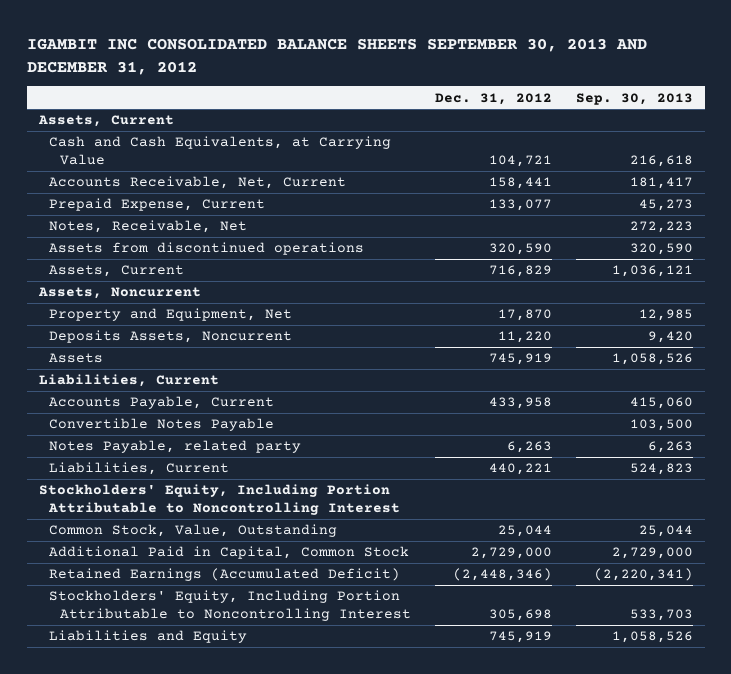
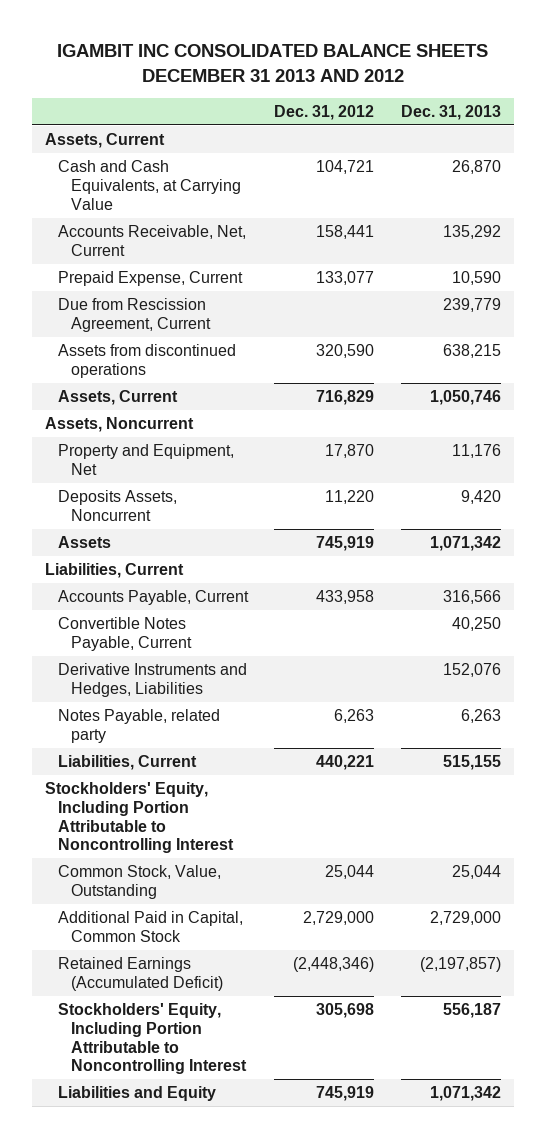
[26,38,647,75] IGAMBIT INC CONSOLIDATED BALANCE SHEETS SEPTEMBER 30, 2013 AND DECEMBER 31, 2012 -> [56,43,488,82] IGAMBIT INC CONSOLIDATED BALANCE SHEETS DECEMBER 31 2013 AND 2012
[575,92,693,105] Sep. 30, 2013 -> none
none -> [400,104,501,120] Dec. 31, 2013
[49,220,248,234] Notes, Receivable, Net -> none
none -> [58,298,212,332] Due from Rescission Agreement, Current
[49,418,275,432] Convertible Notes Payable -> [58,617,193,651] Convertible Notes Payable, Current
none -> [58,663,248,697] Derivative Instruments and Hedges, Liabilities

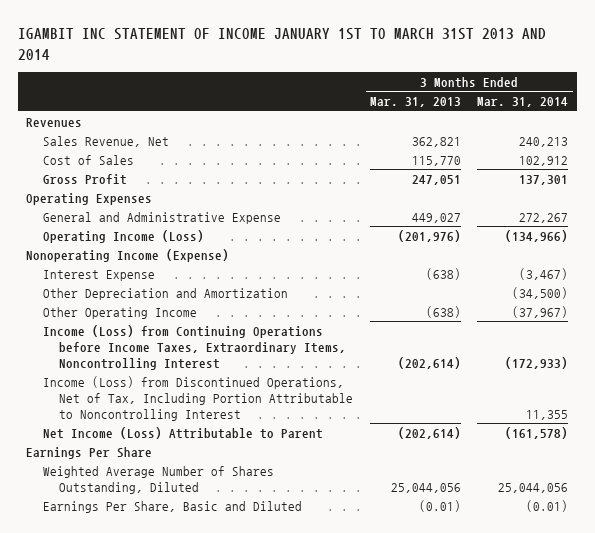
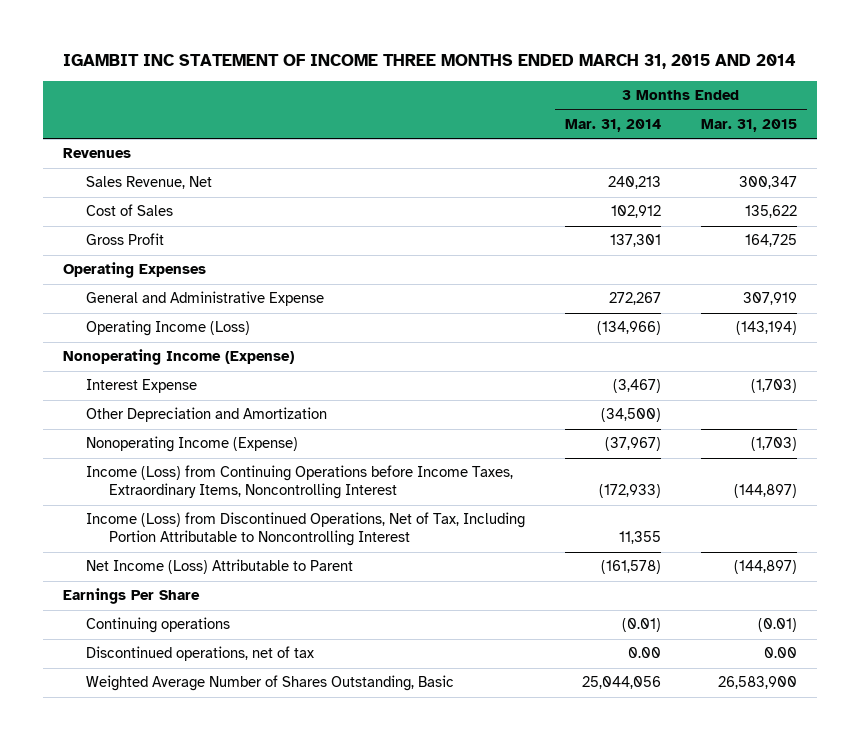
[17,28,546,60] IGAMBIT INC STATEMENT OF INCOME JANUARY 1ST TO MARCH 31ST 2013 AND 2014 -> [62,54,796,70] IGAMBIT INC STATEMENT OF INCOME THREE MONTHS ENDED MARCH 31, 2015 AND 2014
[369,97,461,108] Mar. 31, 2013 -> none
none -> [700,118,797,132] Mar. 31, 2015
[42,306,197,319] Other Operating Income -> [86,436,299,453] Nonoperating Income (Expense)
[42,500,302,513] Earnings Per Share, Basic and Diluted -> none
none -> [86,617,231,634] Continuing operations
none -> [86,646,315,662] Discontinued operations, net of tax
[42,465,274,494] Weighted Average Number of Shares Outstanding, Diluted -> [86,675,455,692] Weighted Average Number of Shares Outstanding, Basic

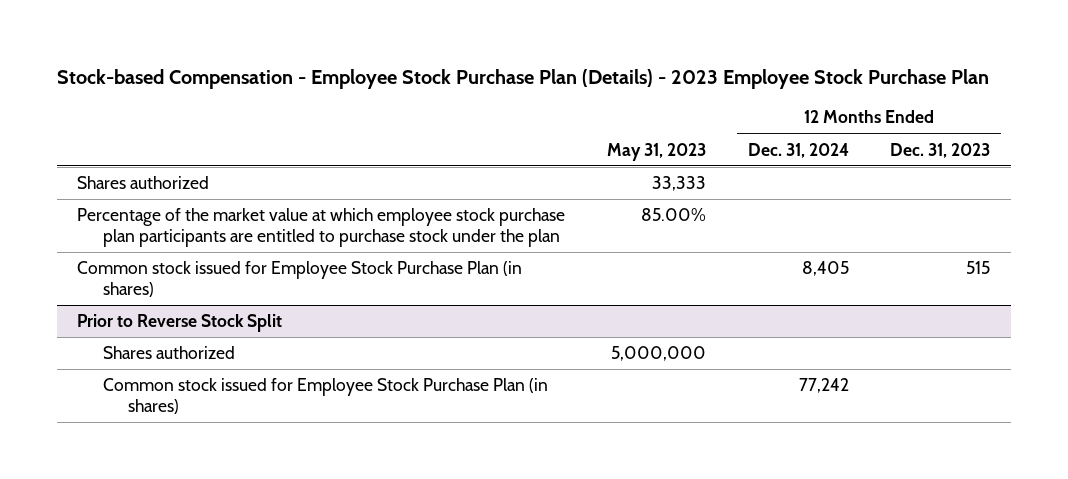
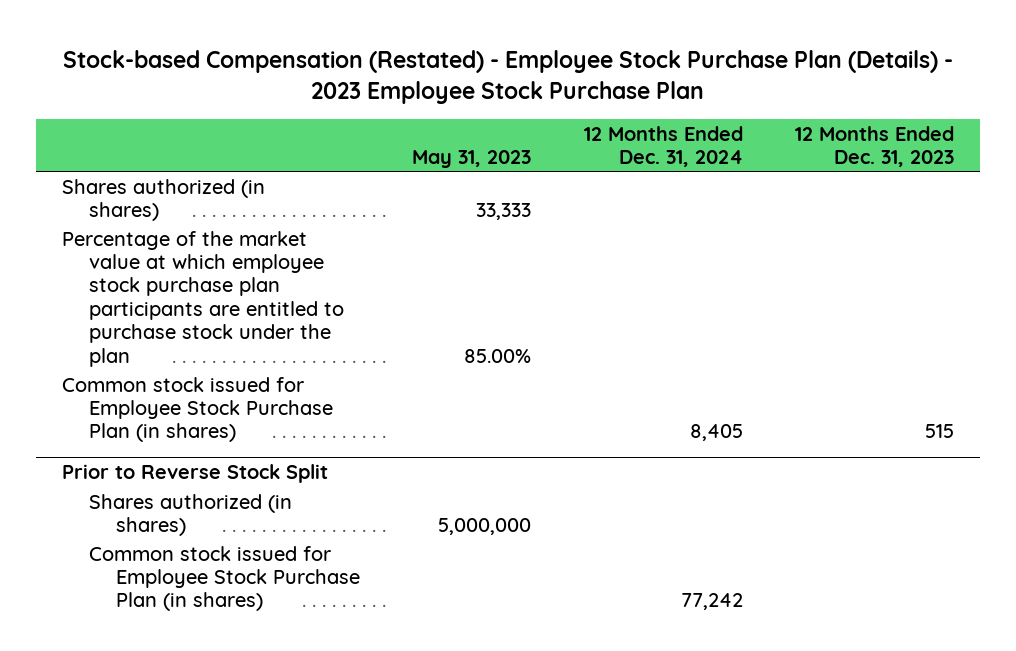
[56,68,989,89] Stock-based Compensation - Employee Stock Purchase Plan (Details) - 2023 Employee Stock Purchase Plan -> [63,49,954,104] Stock-based Compensation (Restated) - Employee Stock Purchase Plan (Details) - 2023 Employee Stock Purchase Plan
[77,176,210,190] Shares authorized -> [62,178,266,222] Shares authorized (in shares)
[102,346,235,360] Shares authorized -> [89,493,293,537] Shares authorized (in shares)

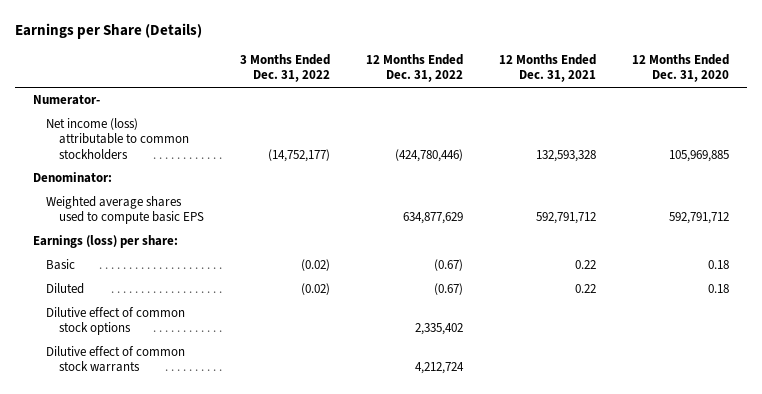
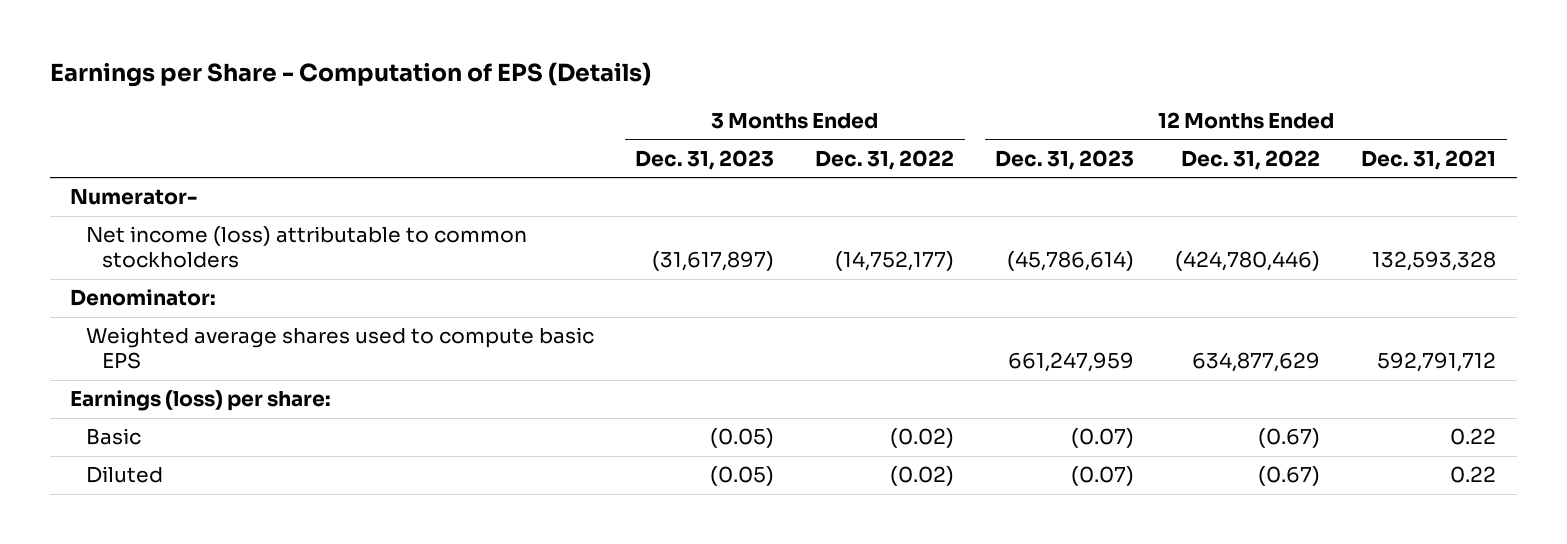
[14,23,202,40] Earnings per Share (Details) -> [49,62,651,88] Earnings per Share - Computation of EPS (Details)
[631,54,729,83] 12 Months Ended Dec. 31, 2020 -> none
none -> [635,149,775,170] Dec. 31, 2023
none -> [995,149,1135,170] Dec. 31, 2023
[45,307,185,336] Dilutive effect of common stock options -> none
[45,346,185,373] Dilutive effect of common stock warrants -> none

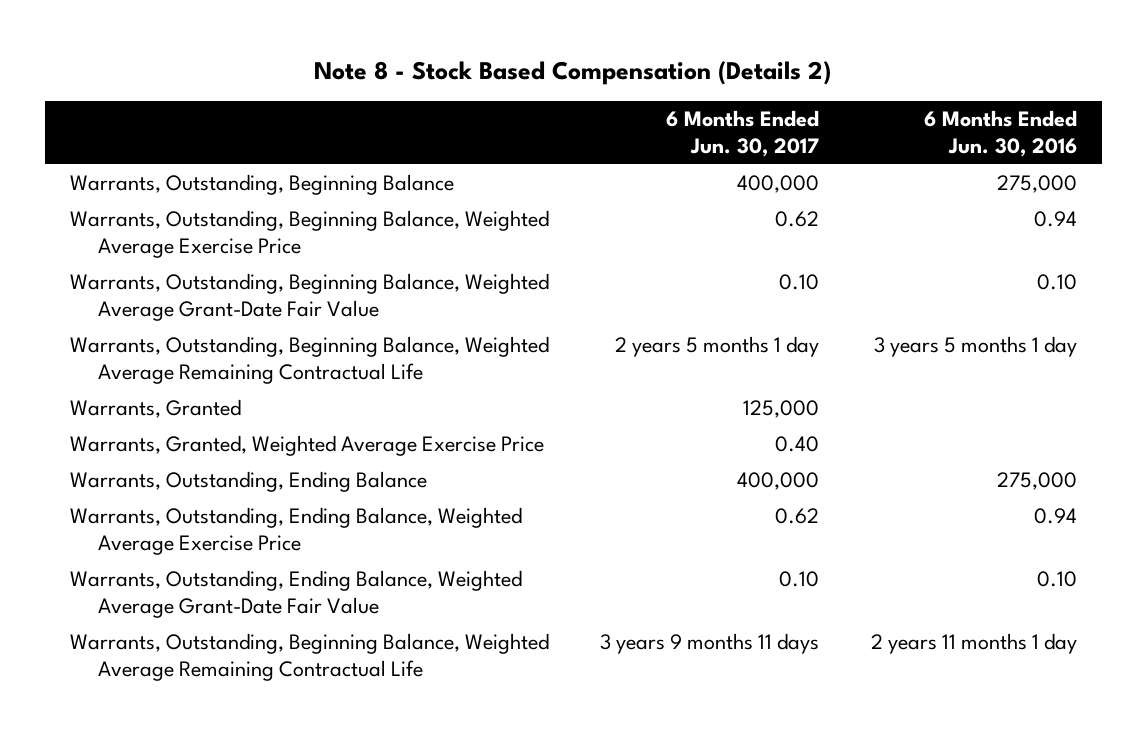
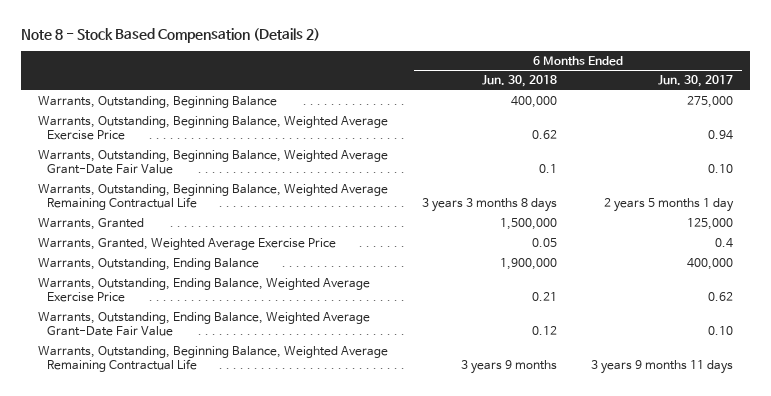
[923,110,1077,158] 6 Months Ended Jun. 30, 2016 -> none
none -> [482,75,558,88] Jun. 30, 2018
[737,175,820,194] 400,000 -> [687,96,734,109] 275,000
[775,211,820,228] 0.62 -> [708,130,734,141] 0.94
[775,436,820,453] 0.40 -> [715,238,734,249] 0.4

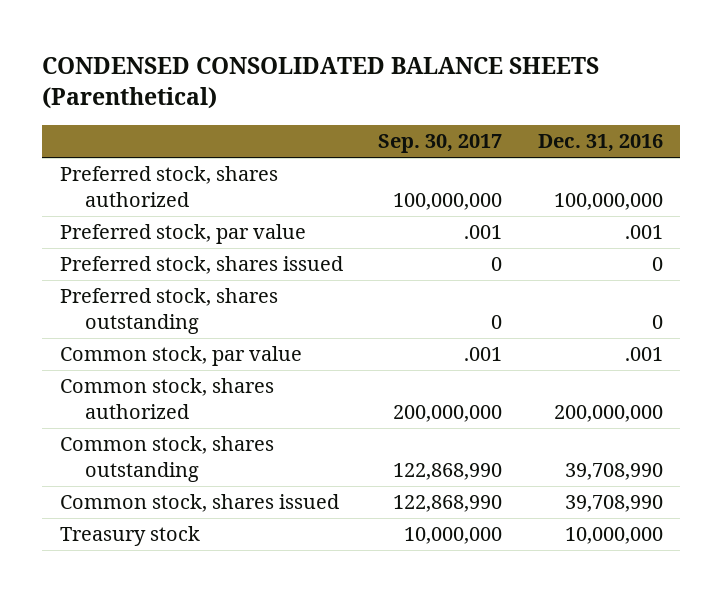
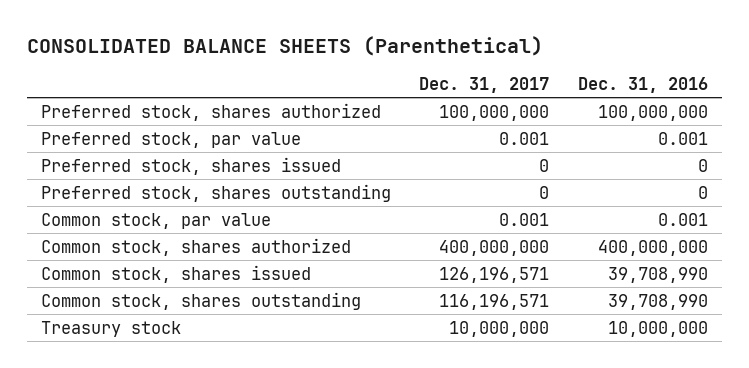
[42,56,600,109] CONDENSED CONSOLIDATED BALANCE SHEETS (Parenthetical) -> [26,36,543,57] CONSOLIDATED BALANCE SHEETS (Parenthetical)
[378,134,503,154] Sep. 30, 2017 -> none
none -> [419,77,550,94] Dec. 31, 2017
[624,225,663,240] .001 -> [657,131,708,145] 0.001
[624,347,663,362] .001 -> [657,212,708,226] 0.001
[553,405,663,423] 200,000,000 -> [597,239,708,256] 400,000,000
[60,436,275,483] Common stock, shares outstanding -> [41,291,362,310] Common stock, shares outstanding

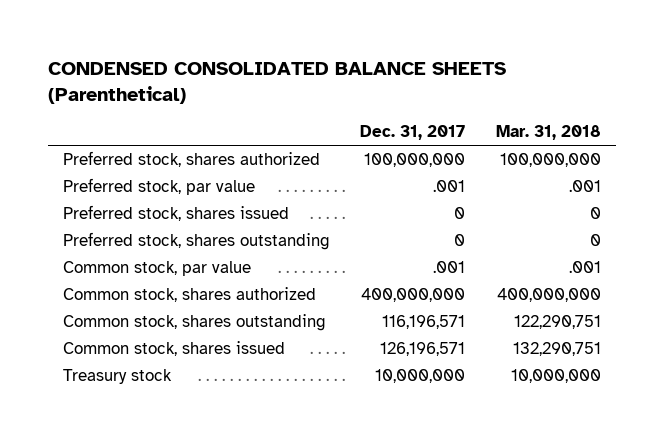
[26,36,543,57] CONSOLIDATED BALANCE SHEETS (Parenthetical) -> [48,61,507,104] CONDENSED CONSOLIDATED BALANCE SHEETS (Parenthetical)
[577,77,708,94] Dec. 31, 2016 -> none
none -> [495,125,601,141] Mar. 31, 2018
[499,131,550,145] 0.001 -> [433,180,466,193] .001
[499,212,550,226] 0.001 -> [433,261,466,274] .001
[41,264,312,283] Common stock, shares issued -> [63,341,286,357] Common stock, shares issued

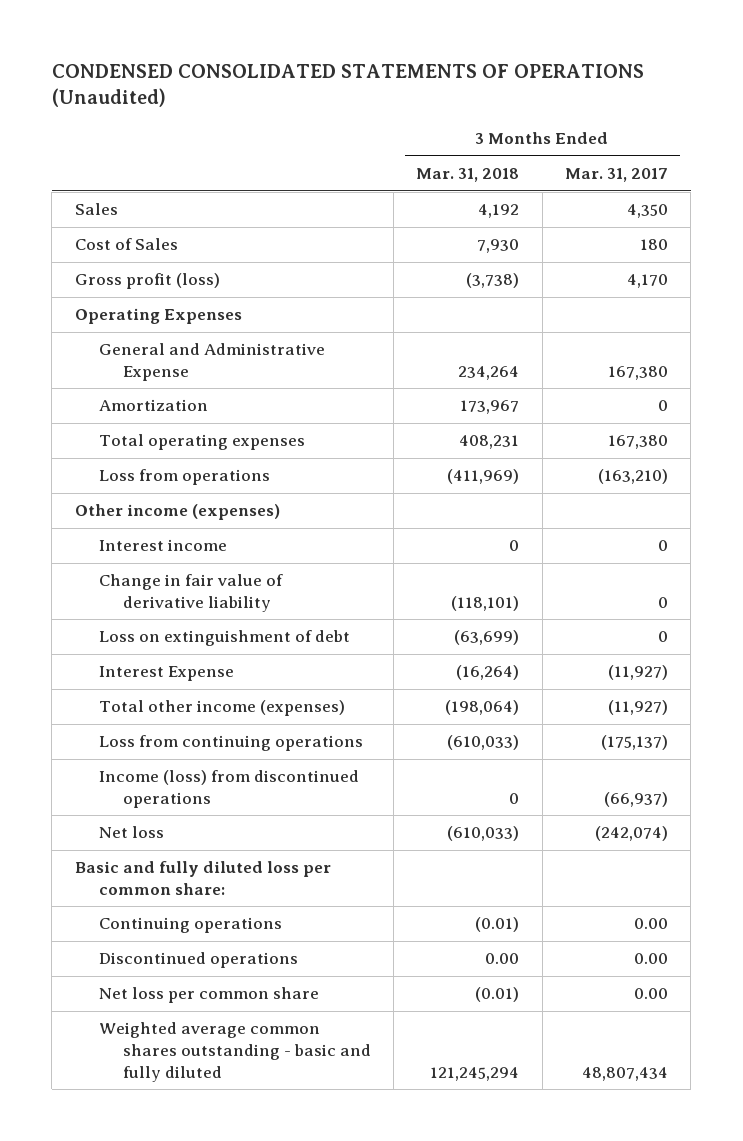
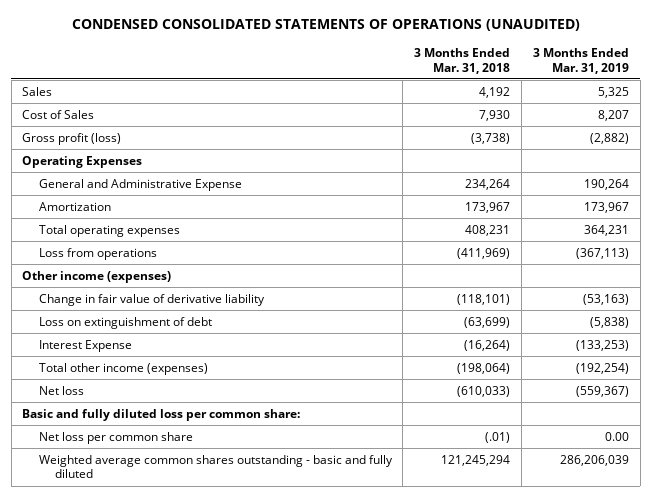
[51,64,644,108] CONDENSED CONSOLIDATED STATEMENTS OF OPERATIONS (Unaudited) -> [71,19,580,32] CONDENSED CONSOLIDATED STATEMENTS OF OPERATIONS (UNAUDITED)
[565,168,669,183] Mar. 31, 2017 -> none
none -> [532,47,629,74] 3 Months Ended Mar. 31, 2019
[98,539,227,552] Interest income -> none
[98,735,363,752] Loss from continuing operations -> none
[98,770,359,808] Income (loss) from discontinued operations -> none
[98,917,282,934] Continuing operations -> none
[98,952,298,969] Discontinued operations -> none
[475,987,520,1003] (0.01) -> [485,431,511,443] (.01)

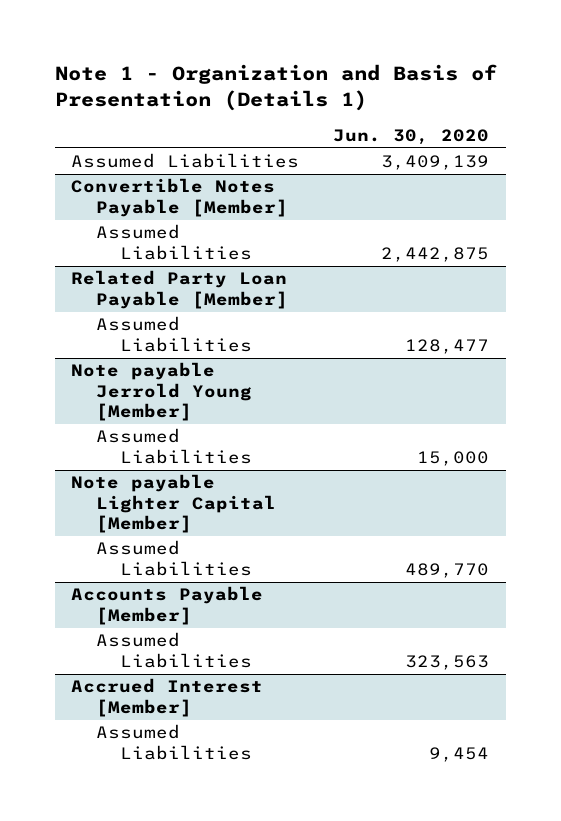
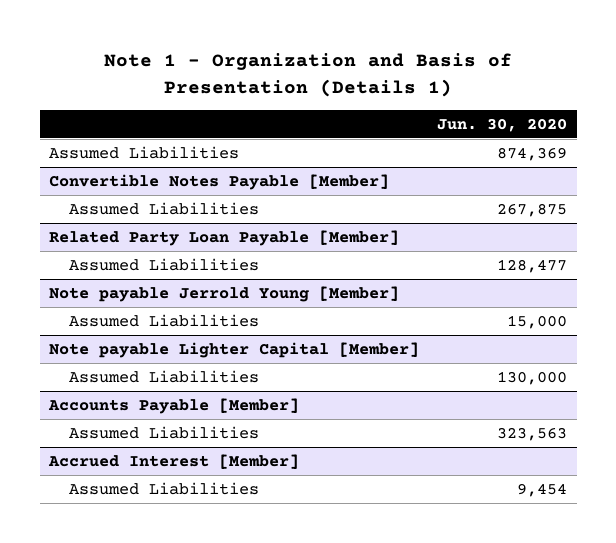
[381,155,490,171] 3,409,139 -> [497,146,568,161] 874,369
[381,246,490,262] 2,442,875 -> [497,202,568,217] 267,875
[405,562,490,578] 489,770 -> [497,370,568,385] 130,000

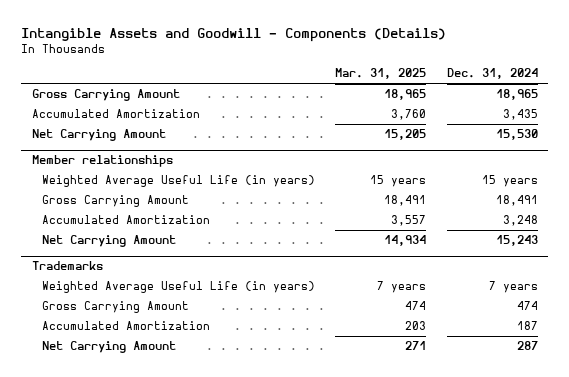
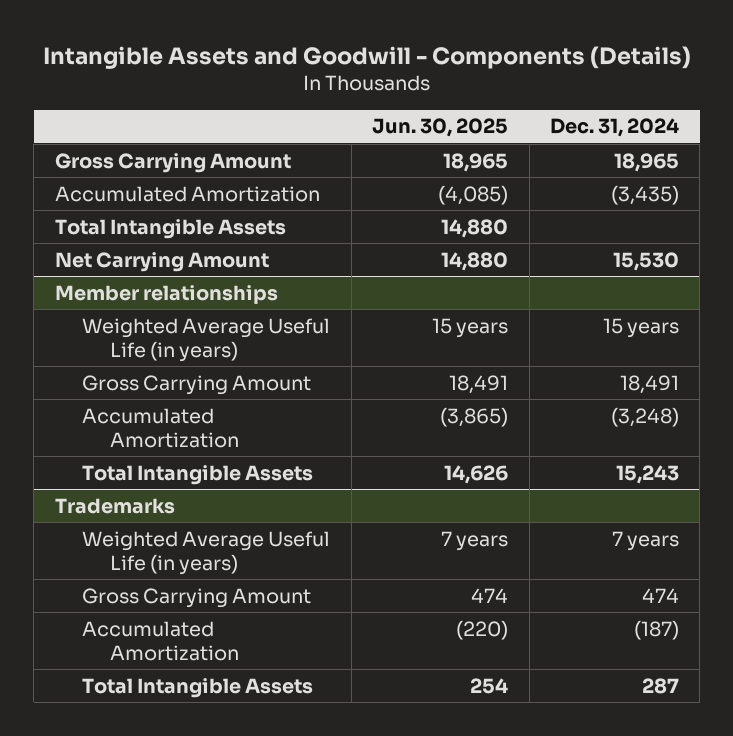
[335,68,427,80] Mar. 31, 2025 -> none
none -> [372,118,509,138] Jun. 30, 2025
[502,108,538,120] 3,435 -> [610,184,679,205] (3,435)
none -> [54,218,286,239] Total Intangible Assets
[502,214,538,226] 3,248 -> [610,406,679,427] (3,248)
[42,234,177,247] Net Carrying Amount -> [82,464,314,485] Total Intangible Assets
[516,320,538,330] 187 -> [633,619,679,640] (187)
[42,340,177,353] Net Carrying Amount -> [82,677,314,698] Total Intangible Assets

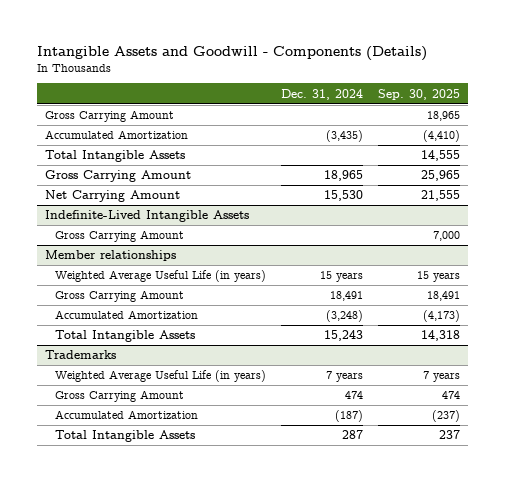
[372,118,509,138] Jun. 30, 2025 -> none
none -> [378,88,461,100] Sep. 30, 2025
none -> [44,110,174,123] Gross Carrying Amount
[54,152,291,173] Gross Carrying Amount -> [44,170,191,183] Gross Carrying Amount
none -> [44,210,249,223] Indefinite-Lived Intangible Assets
none -> [55,230,185,243] Gross Carrying Amount

